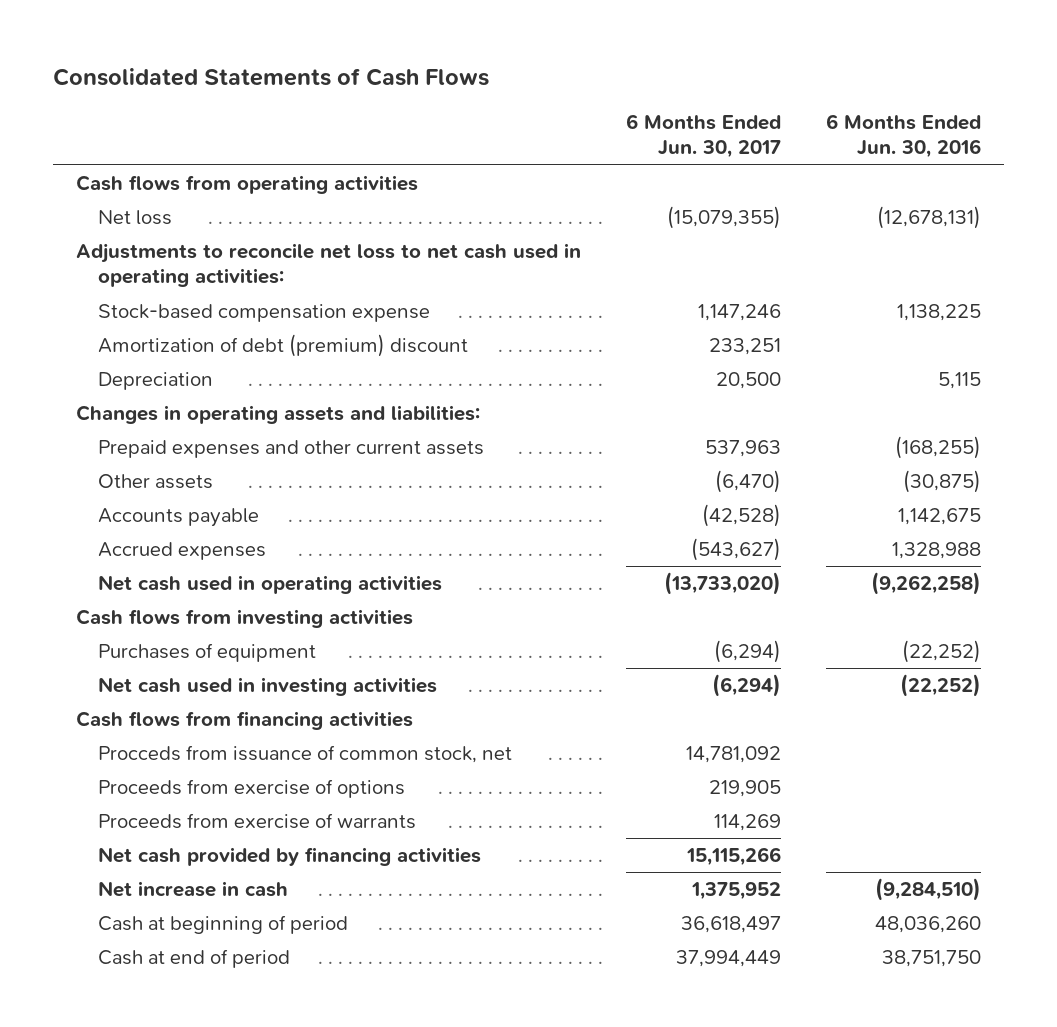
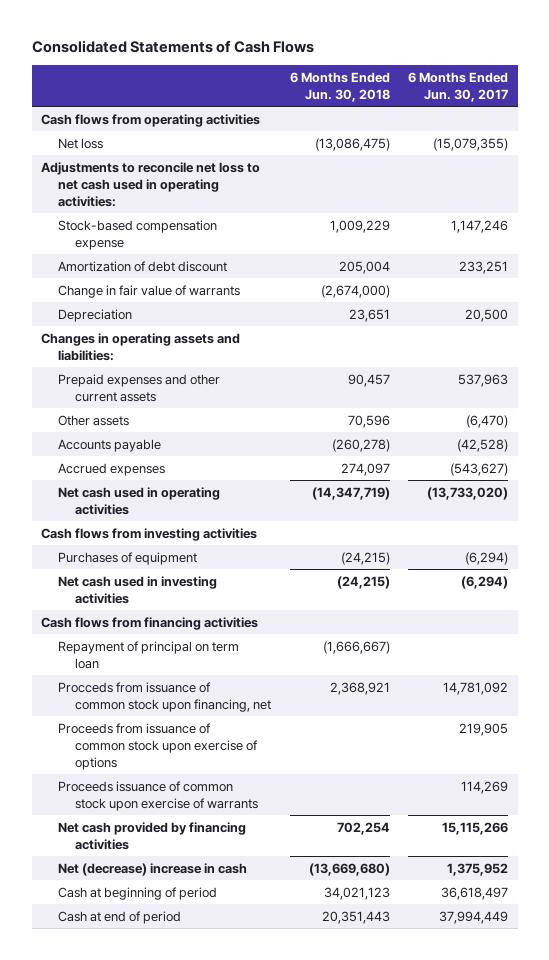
[826,114,982,159] 6 Months Ended Jun. 30, 2016 -> none
none -> [289,71,390,102] 6 Months Ended Jun. 30, 2018
[98,334,469,358] Amortization of debt (premium) discount -> [57,260,227,272] Amortization of debt discount
none -> [57,284,240,298] Change in fair value of warrants
none -> [57,640,239,669] Repayment of principal on term loan
[98,745,513,764] Procceds from issuance of common stock, net -> [57,681,271,712] Procceds from issuance of common stock upon financing, net
[98,779,406,799] Proceeds from exercise of options -> [57,722,258,770] Proceeds from issuance of common stock upon exercise of options
[98,813,417,830] Proceeds from exercise of warrants -> [57,780,258,811] Proceeds issuance of common stock upon exercise of warrants
[98,881,289,898] Net increase in cash -> [57,862,247,876] Net (decrease) increase in cash

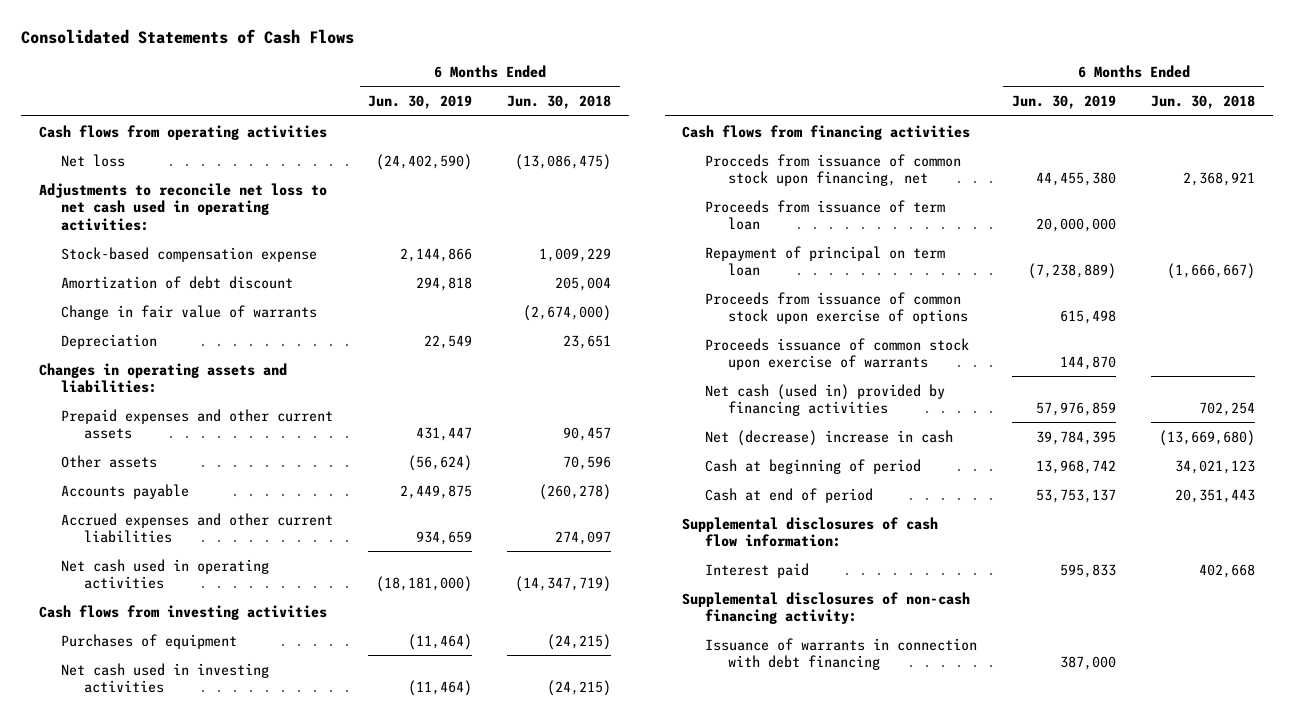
[408,71,509,102] 6 Months Ended Jun. 30, 2017 -> none
none -> [368,95,473,110] Jun. 30, 2019
[57,462,165,476] Accrued expenses -> [61,512,334,544] Accrued expenses and other current liabilities
none -> [705,199,946,231] Proceeds from issuance of term loan
[57,640,239,669] Repayment of principal on term loan -> [705,245,946,277] Repayment of principal on term loan
[57,821,246,850] Net cash provided by financing activities -> [705,383,946,417] Net cash (used in) provided by financing activities
none -> [682,516,939,548] Supplemental disclosures of cash flow information:
none -> [705,562,810,578] Interest paid
none -> [682,591,971,625] Supplemental disclosures of non-cash financing activity:
none -> [705,637,978,671] Issuance of warrants in connection with debt financing

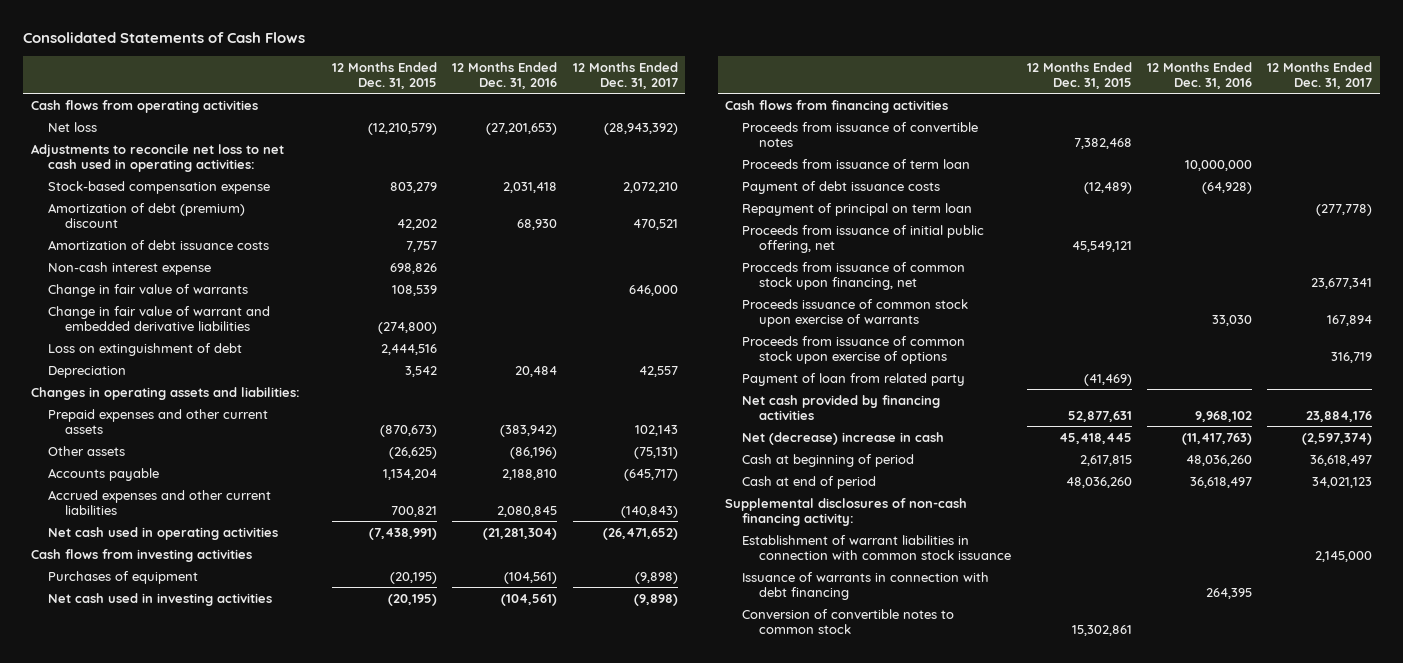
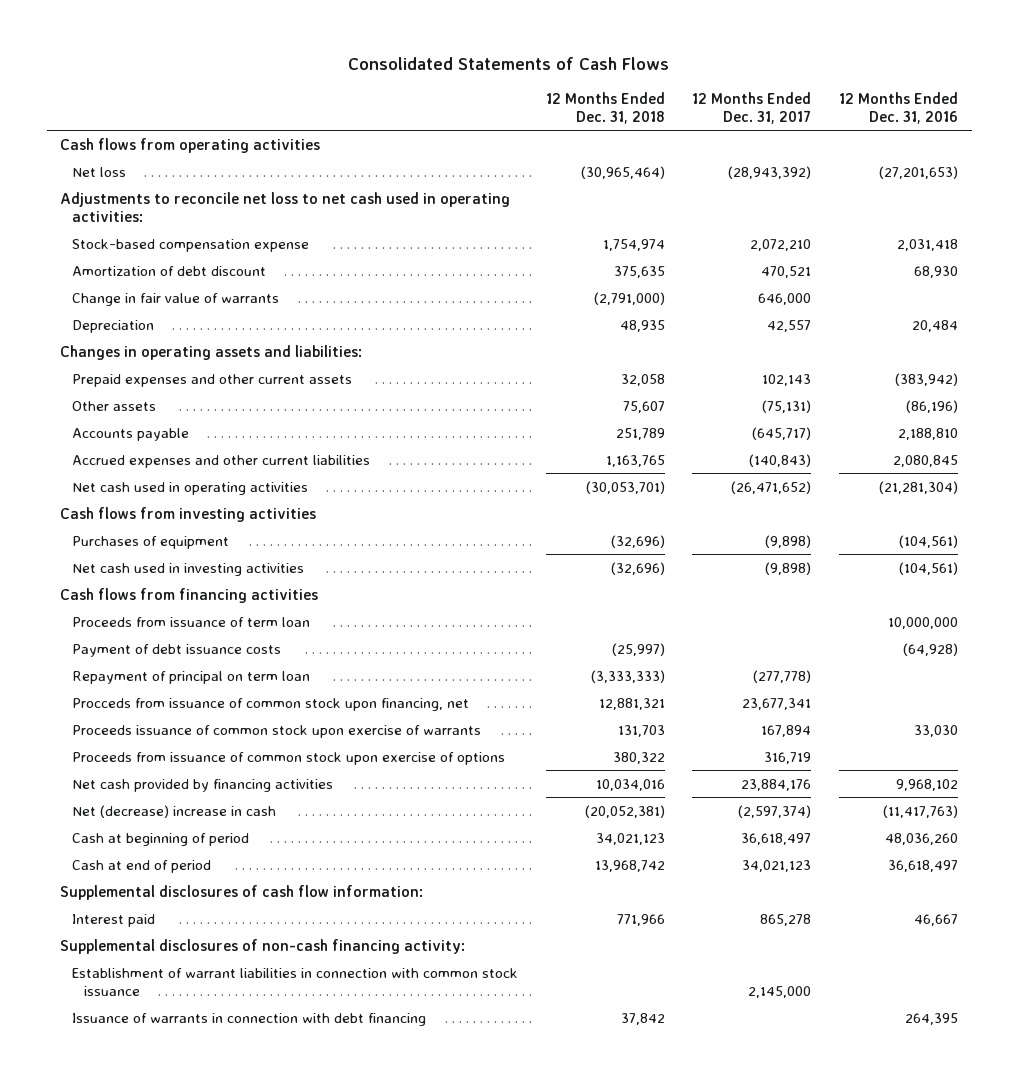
[332,61,438,89] 12 Months Ended Dec. 31, 2015 -> none
none -> [545,91,665,125] 12 Months Ended Dec. 31, 2018
[47,239,269,250] Amortization of debt issuance costs -> none
[47,261,211,275] Non-cash interest expense -> none
[47,202,245,228] Amortization of debt (premium) discount -> [72,265,267,276] Amortization of debt discount
[47,305,270,331] Change in fair value of warrant and embedded derivative liabilities -> none
[47,342,242,356] Loss on extinguishment of debt -> none
[742,121,979,147] Proceeds from issuance of convertible notes -> none
[742,224,985,253] Proceeds from issuance of initial public offering, net -> none
[742,372,966,386] Payment of loan from related party -> none
none -> [60,884,424,900] Supplemental disclosures of cash flow information:
none -> [72,913,156,927] Interest paid
[742,608,955,634] Conversion of convertible notes to common stock -> none

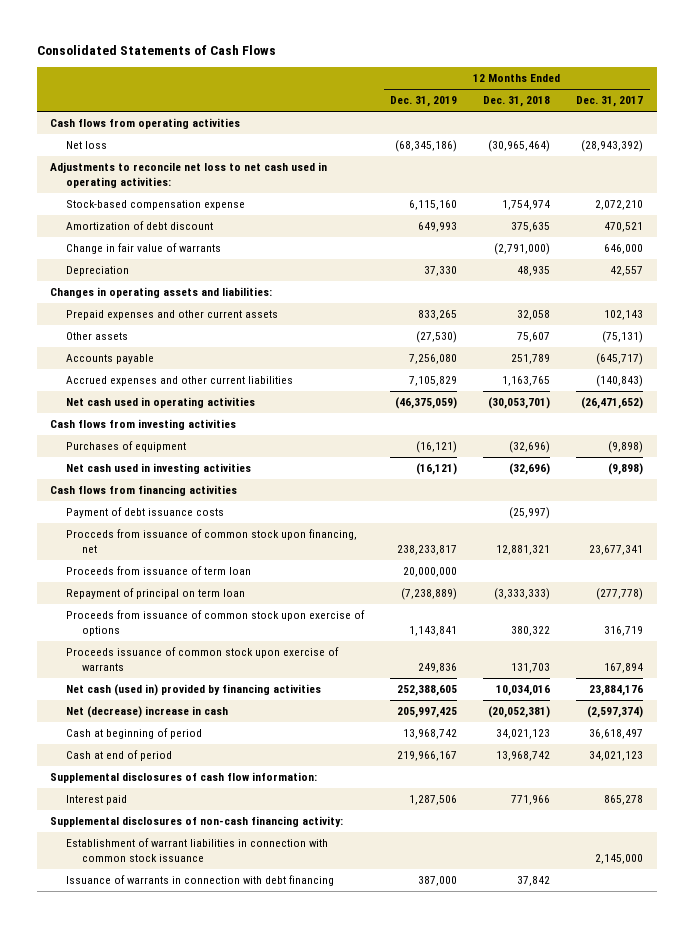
[839,91,959,125] 12 Months Ended Dec. 31, 2016 -> none
none -> [390,96,458,108] Dec. 31, 2019
[72,616,311,627] Proceeds from issuance of term loan -> [65,566,251,576] Proceeds from issuance of term loan
[72,670,311,684] Repayment of principal on term loan -> [65,588,245,600] Repayment of principal on term loan
[72,724,482,738] Proceeds issuance of common stock upon exercise of warrants -> [65,647,339,672] Proceeds issuance of common stock upon exercise of warrants
[72,778,334,792] Net cash provided by financing activities -> [65,684,321,697] Net cash (used in) provided by financing activities

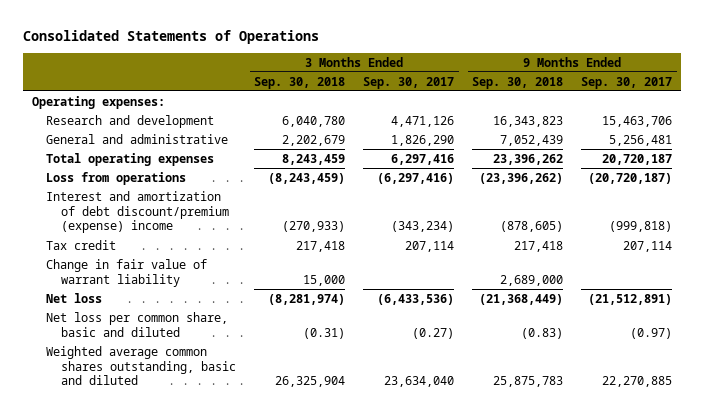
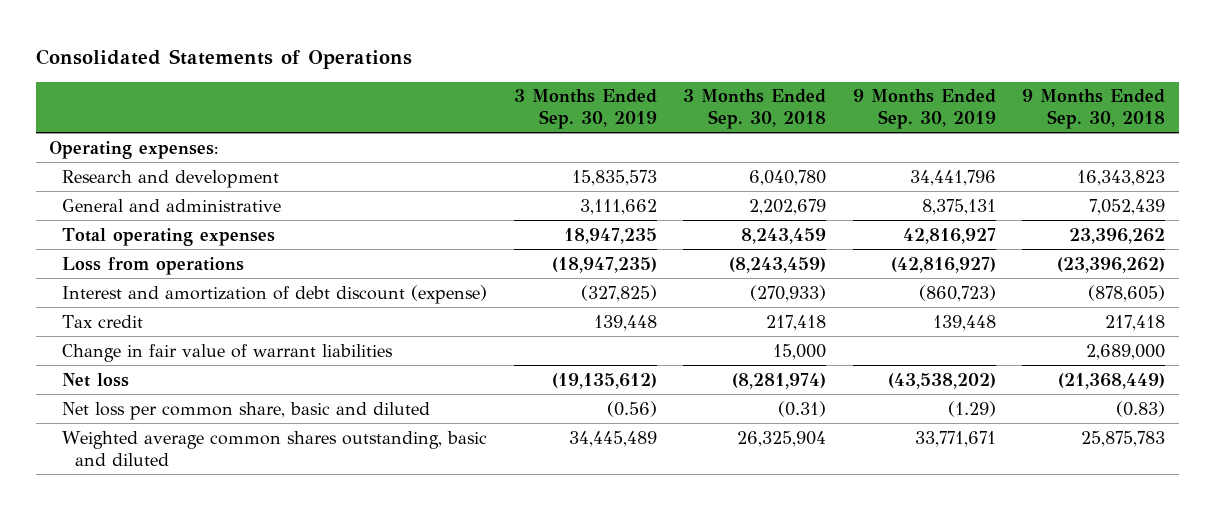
[363,76,455,89] Sep. 30, 2017 -> none
[581,76,673,89] Sep. 30, 2017 -> none
none -> [513,89,657,130] 3 Months Ended Sep. 30, 2019
none -> [852,89,996,130] 9 Months Ended Sep. 30, 2019
[46,190,229,234] Interest and amortization of debt discount/premium (expense) income -> [62,284,488,304] Interest and amortization of debt discount (expense)
[46,258,208,287] Change in fair value of warrant liability -> [62,343,394,362] Change in fair value of warrant liabilities

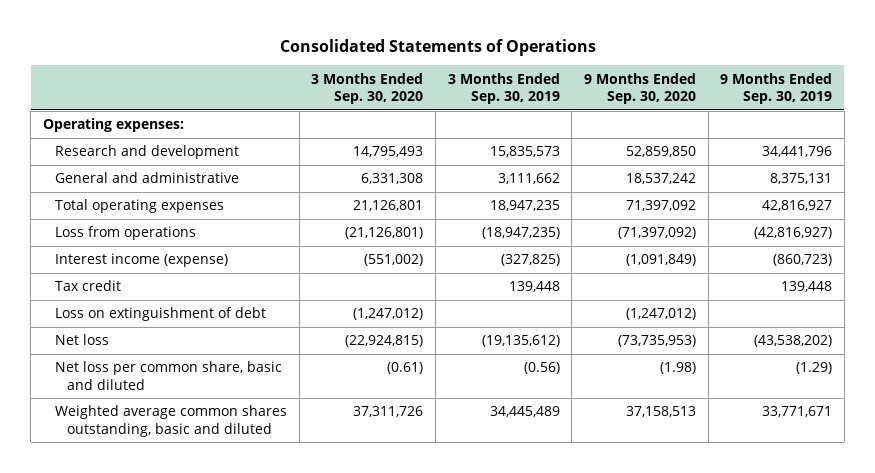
[683,89,827,130] 3 Months Ended Sep. 30, 2018 -> none
[1022,89,1166,130] 9 Months Ended Sep. 30, 2018 -> none
none -> [311,72,424,104] 3 Months Ended Sep. 30, 2020
none -> [583,72,696,104] 9 Months Ended Sep. 30, 2020
[62,284,488,304] Interest and amortization of debt discount (expense) -> [55,253,229,268] Interest income (expense)
[62,343,394,362] Change in fair value of warrant liabilities -> none
none -> [55,307,267,322] Loss on extinguishment of debt

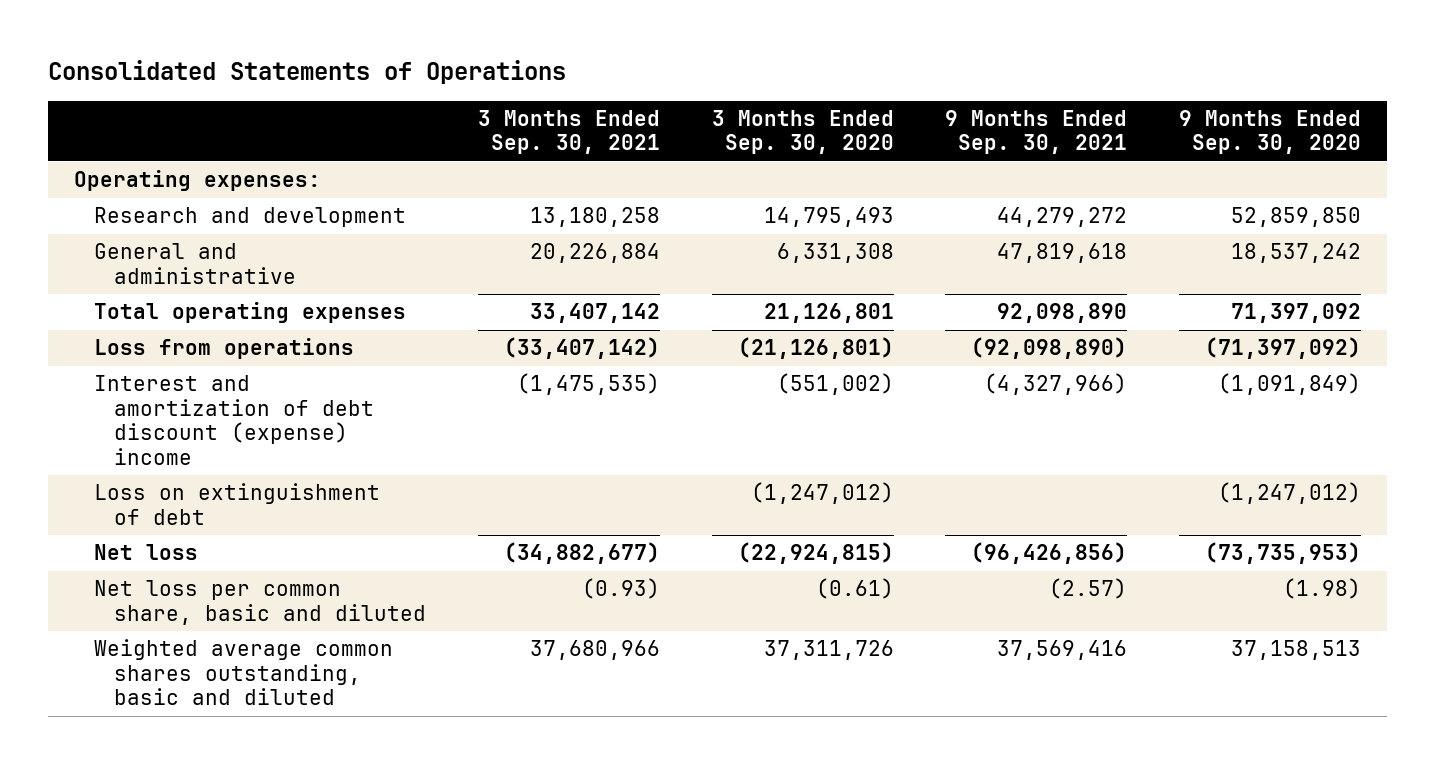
[447,72,560,104] 3 Months Ended Sep. 30, 2019 -> none
[720,72,833,104] 9 Months Ended Sep. 30, 2019 -> none
none -> [477,109,660,155] 3 Months Ended Sep. 30, 2021
none -> [945,109,1128,155] 9 Months Ended Sep. 30, 2021
[55,280,122,292] Tax credit -> none
[55,253,229,268] Interest income (expense) -> [94,375,375,466] Interest and amortization of debt discount (expense) income

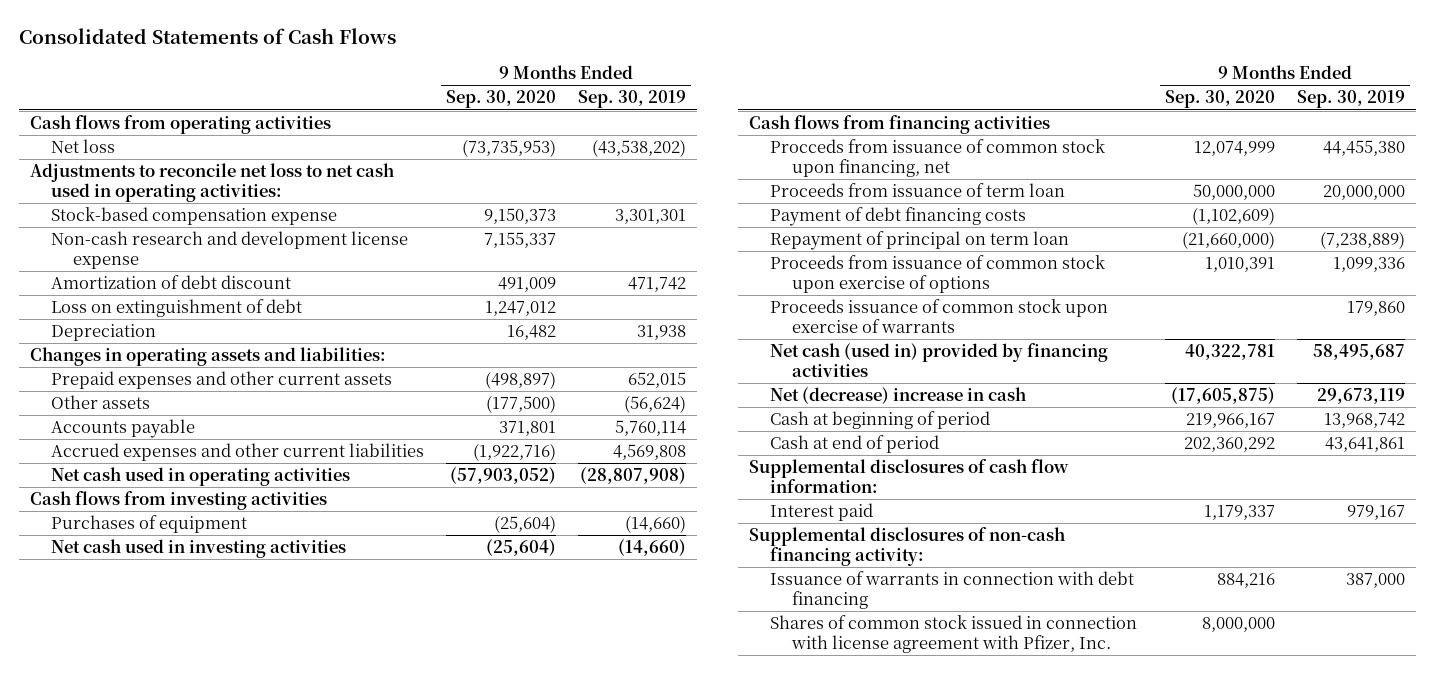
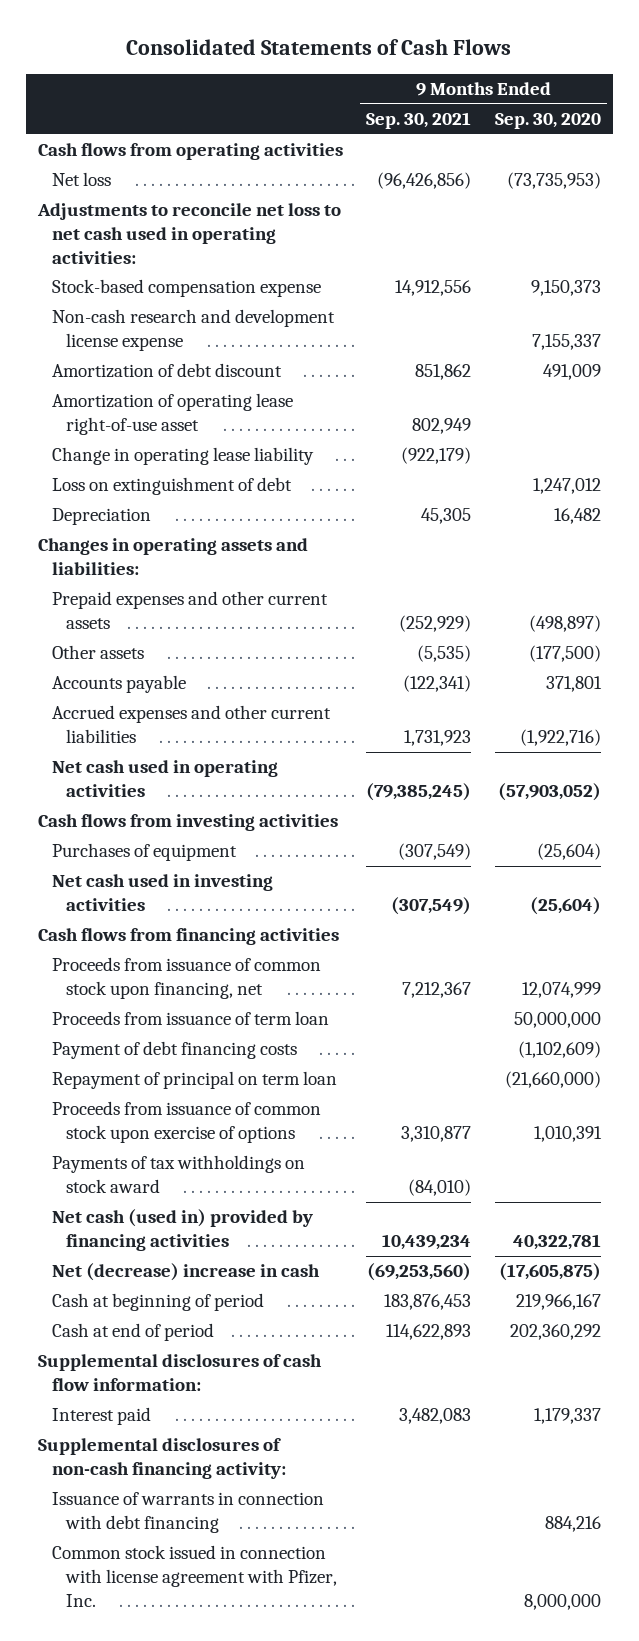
[577,90,686,109] Sep. 30, 2019 -> none
none -> [366,112,472,130] Sep. 30, 2021
none -> [51,393,293,436] Amortization of operating lease right-of-use asset
none -> [51,447,314,466] Change in operating lease liability
[770,139,1106,178] Procceds from issuance of common stock upon financing, net -> [51,957,321,1000] Proceeds from issuance of common stock upon financing, net
[770,299,1109,334] Proceeds issuance of common stock upon exercise of warrants -> none
none -> [51,1155,305,1194] Payments of tax withholdings on stock award
[770,615,1138,654] Shares of common stock issued in connection with license agreement with Pfizer, Inc. -> [51,1545,337,1607] Common stock issued in connection with license agreement with Pfizer, Inc.

